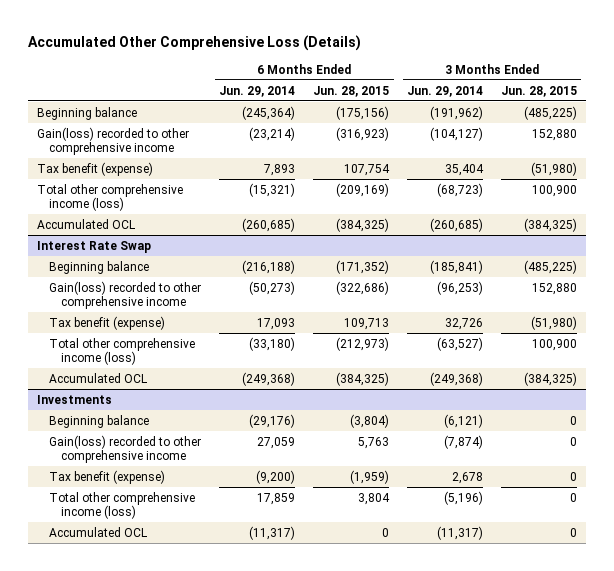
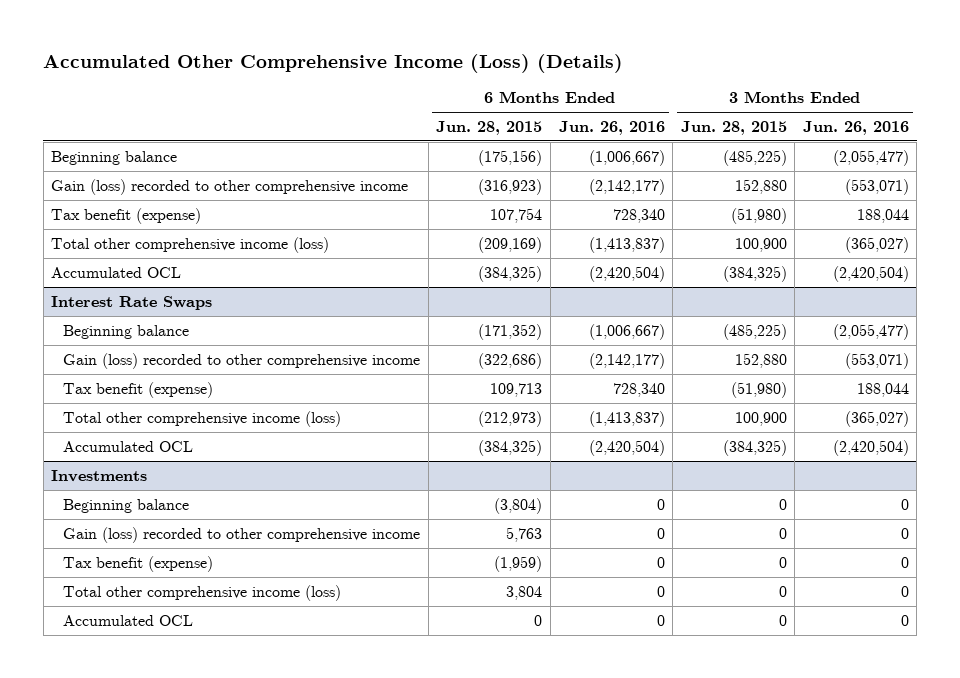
[28,35,362,52] Accumulated Other Comprehensive Loss (Details) -> [43,53,624,73] Accumulated Other Comprehensive Income (Loss) (Details)
[219,85,296,97] Jun. 29, 2014 -> none
[407,85,484,97] Jun. 29, 2014 -> none
none -> [558,120,665,135] Jun. 26, 2016
none -> [802,120,909,135] Jun. 26, 2016
[37,126,190,156] Gain(loss) recorded to other comprehensive income -> [51,178,409,195] Gain (loss) recorded to other comprehensive income
[37,240,152,253] Interest Rate Swap -> [51,295,213,310] Interest Rate Swaps
[49,280,202,310] Gain(loss) recorded to other comprehensive income -> [63,352,421,369] Gain (loss) recorded to other comprehensive income
[49,434,202,464] Gain(loss) recorded to other comprehensive income -> [63,526,421,543] Gain (loss) recorded to other comprehensive income

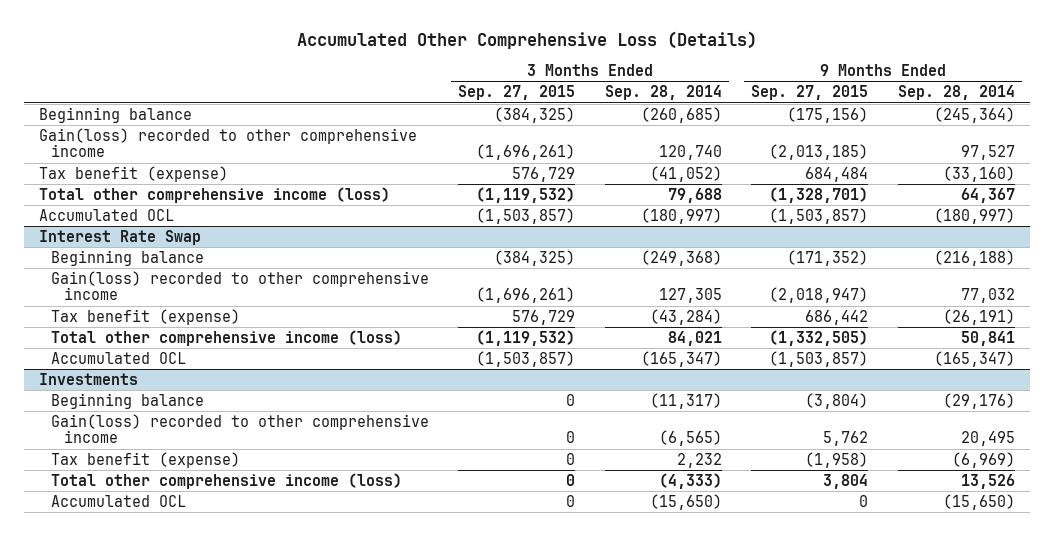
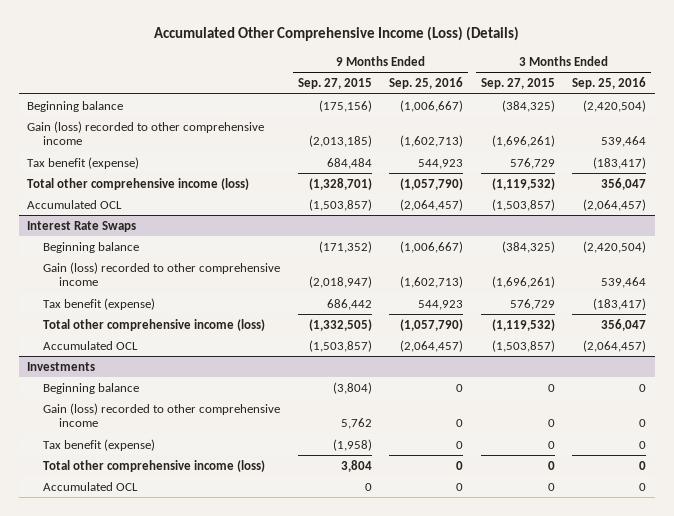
[296,30,757,49] Accumulated Other Comprehensive Loss (Details) -> [153,26,519,42] Accumulated Other Comprehensive Income (Loss) (Details)
[604,85,722,101] Sep. 28, 2014 -> none
[897,85,1015,101] Sep. 28, 2014 -> none
none -> [389,77,464,90] Sep. 25, 2016
none -> [572,77,647,90] Sep. 25, 2016
[38,127,417,158] Gain(loss) recorded to other comprehensive income -> [27,120,265,146] Gain (loss) recorded to other comprehensive income
[38,229,201,245] Interest Rate Swap -> [27,220,137,232] Interest Rate Swaps
[51,270,430,301] Gain(loss) recorded to other comprehensive income -> [43,261,281,287] Gain (loss) recorded to other comprehensive income
[51,413,430,444] Gain(loss) recorded to other comprehensive income -> [43,402,281,428] Gain (loss) recorded to other comprehensive income

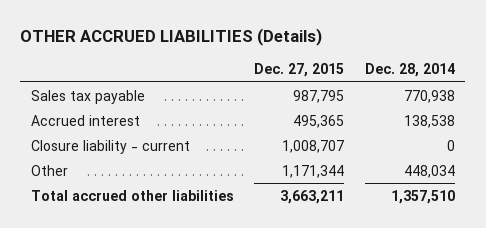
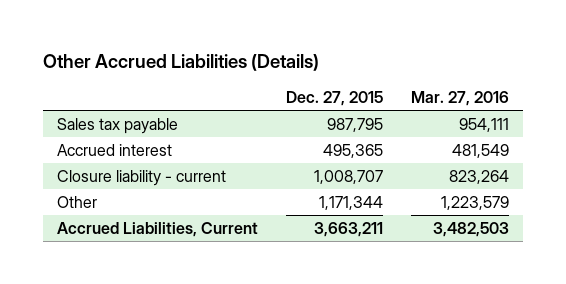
[20,28,323,47] OTHER ACCRUED LIABILITIES (Details) -> [42,53,319,71] Other Accrued Liabilities (Details)
[364,63,455,78] Dec. 28, 2014 -> none
none -> [410,90,509,106] Mar. 27, 2016
[30,189,234,201] Total accrued other liabilities -> [56,221,258,237] Accrued Liabilities, Current

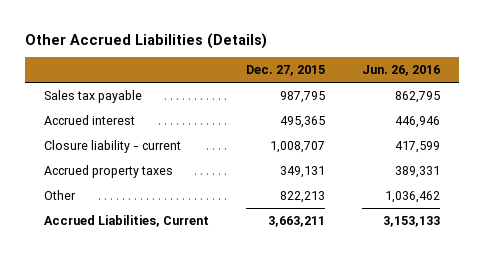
[410,90,509,106] Mar. 27, 2016 -> none
none -> [362,65,441,77] Jun. 26, 2016
none -> [43,164,173,178] Accrued property taxes
[318,195,383,210] 1,171,344 -> [279,190,325,203] 822,213

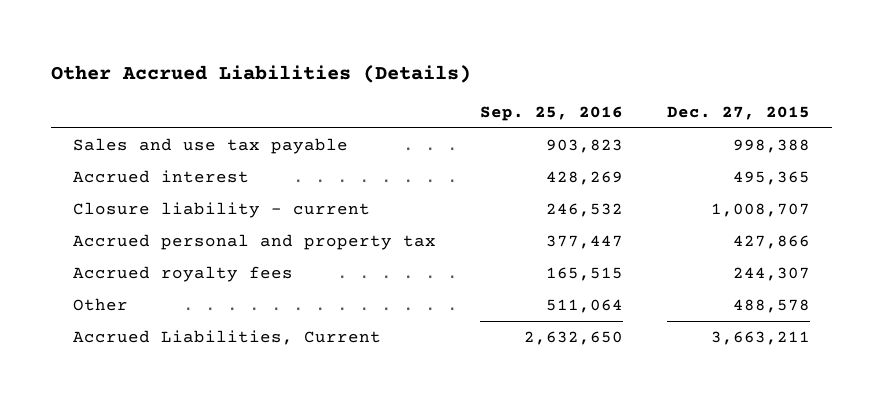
[362,65,441,77] Jun. 26, 2016 -> none
none -> [480,106,624,122] Sep. 25, 2016
[43,89,142,103] Sales tax payable -> [73,137,349,154] Sales and use tax payable
[279,90,325,103] 987,795 -> [733,138,811,153] 998,388
[43,164,173,178] Accrued property taxes -> [73,233,437,250] Accrued personal and property tax
[279,165,325,178] 349,131 -> [733,234,811,249] 427,866
none -> [73,265,294,282] Accrued royalty fees
[279,190,325,203] 822,213 -> [733,298,811,313] 488,578

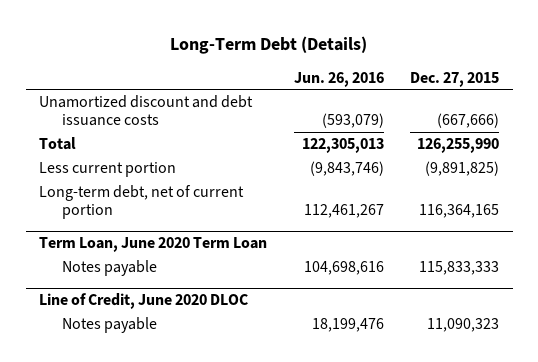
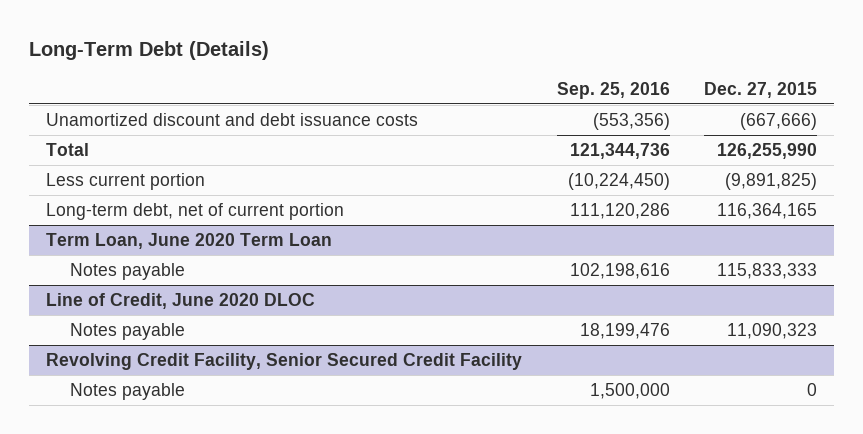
[293,71,384,87] Jun. 26, 2016 -> none
none -> [556,81,670,99] Sep. 25, 2016
none -> [46,353,523,371] Revolving Credit Facility, Senior Secured Credit Facility
none -> [69,383,185,401] Notes payable

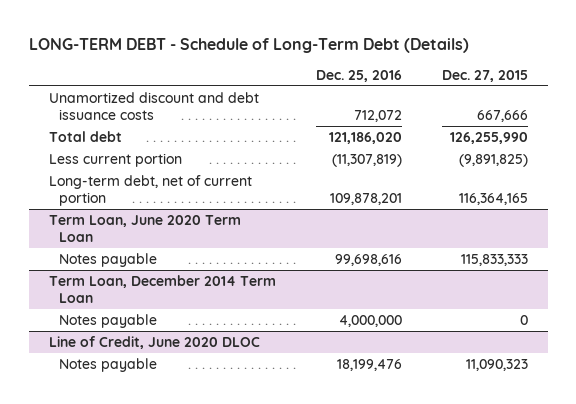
[29,41,270,61] Long-Term Debt (Details) -> [28,38,469,54] LONG-TERM DEBT - Schedule of Long-Term Debt (Details)
[556,81,670,99] Sep. 25, 2016 -> none
none -> [315,69,402,82] Dec. 25, 2016
[739,113,817,131] (667,666) -> [476,110,528,123] 667,666
[46,143,90,157] Total -> [48,130,122,142] Total debt
none -> [48,274,276,304] Term Loan, December 2014 Term Loan
none -> [59,313,158,328] Notes payable
[46,353,523,371] Revolving Credit Facility, Senior Secured Credit Facility -> none
[69,383,185,401] Notes payable -> none

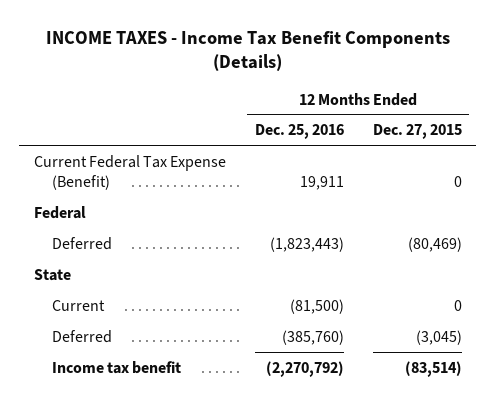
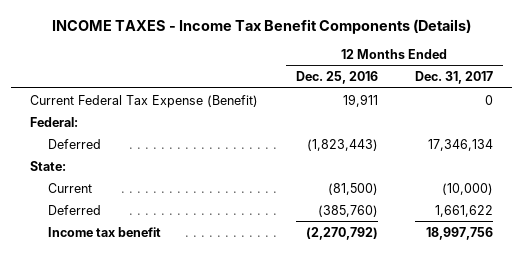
[372,124,462,140] Dec. 27, 2015 -> none
none -> [415,71,494,85] Dec. 31, 2017
[33,205,86,219] Federal -> [29,116,78,127] Federal:
[33,268,71,281] State -> [29,160,66,171] State:

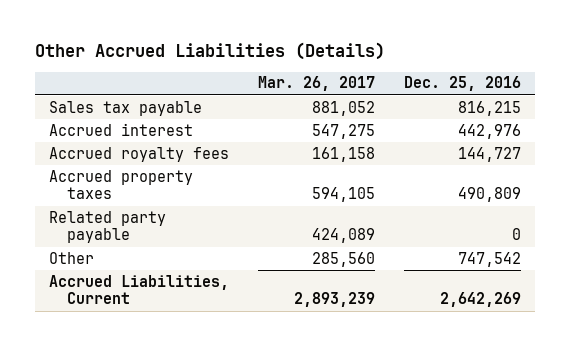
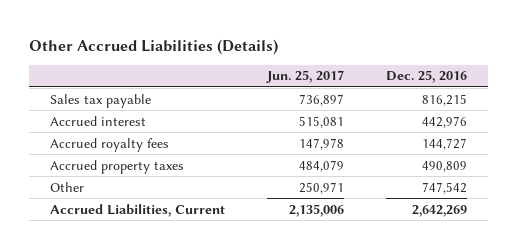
[258,76,376,92] Mar. 26, 2017 -> none
none -> [265,70,344,84] Jun. 25, 2017
[49,210,167,244] Related party payable -> none

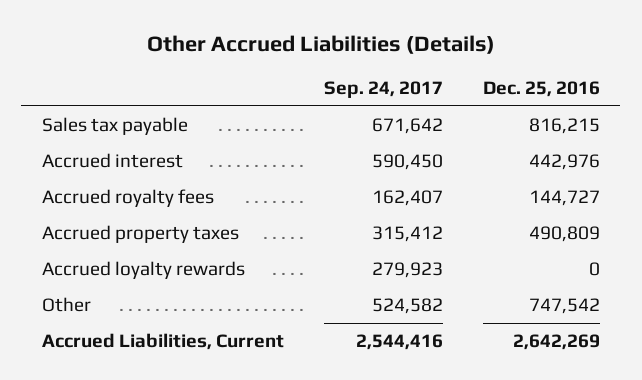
[265,70,344,84] Jun. 25, 2017 -> none
none -> [323,81,443,99] Sep. 24, 2017
none -> [41,261,245,280] Accrued loyalty rewards

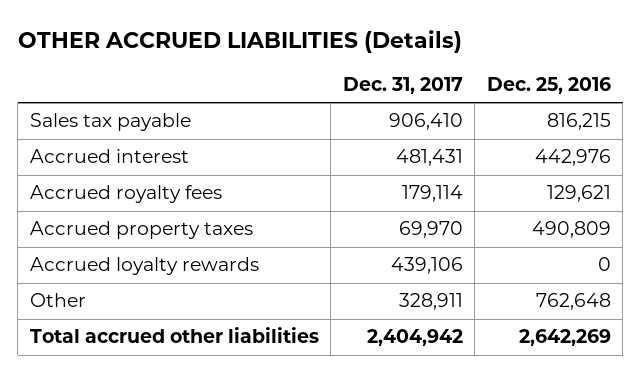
[146,34,495,54] Other Accrued Liabilities (Details) -> [17,29,462,53] OTHER ACCRUED LIABILITIES (Details)
[323,81,443,99] Sep. 24, 2017 -> none
none -> [342,77,463,95] Dec. 31, 2017
[529,190,601,207] 144,727 -> [546,185,611,203] 129,621
[529,298,601,315] 747,542 -> [535,293,611,311] 762,648
[41,333,284,351] Accrued Liabilities, Current -> [29,327,319,344] Total accrued other liabilities

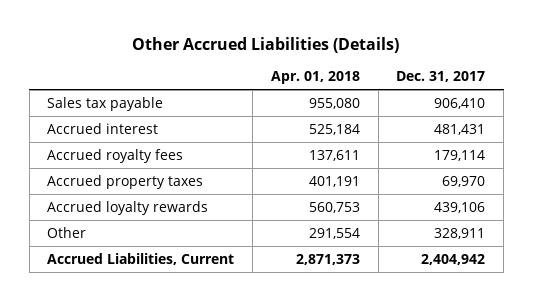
[17,29,462,53] OTHER ACCRUED LIABILITIES (Details) -> [132,36,400,53] Other Accrued Liabilities (Details)
[486,77,611,95] Dec. 25, 2016 -> none
none -> [270,70,360,84] Apr. 01, 2018
[29,327,319,344] Total accrued other liabilities -> [47,252,235,265] Accrued Liabilities, Current

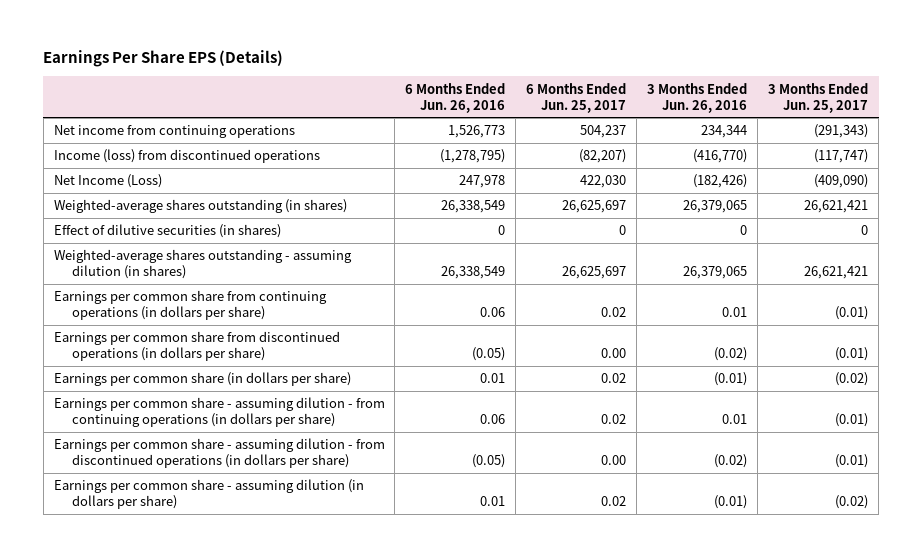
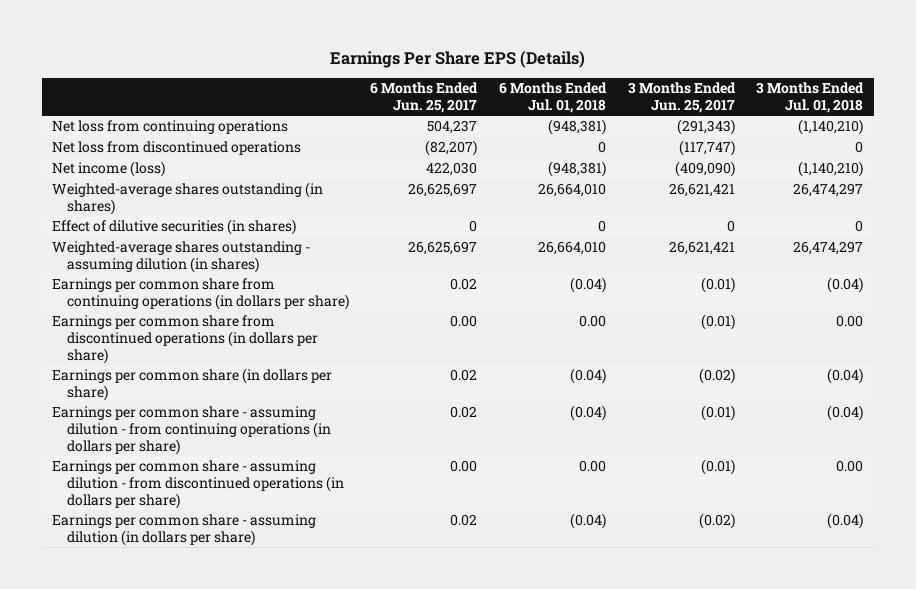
[405,82,506,113] 6 Months Ended Jun. 26, 2016 -> none
[647,82,748,113] 3 Months Ended Jun. 26, 2016 -> none
none -> [499,82,608,113] 6 Months Ended Jul. 01, 2018
none -> [756,82,865,113] 3 Months Ended Jul. 01, 2018
[53,125,295,139] Net income from continuing operations -> [52,120,289,135] Net loss from continuing operations
[53,149,320,164] Income (loss) from discontinued operations -> [52,141,302,156] Net loss from discontinued operations
[53,174,162,189] Net Income (Loss) -> [52,161,166,178] Net income (loss)

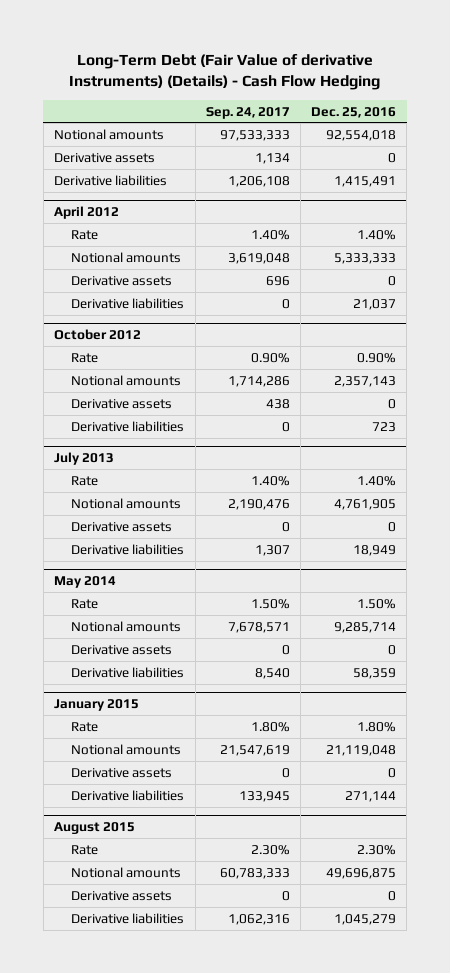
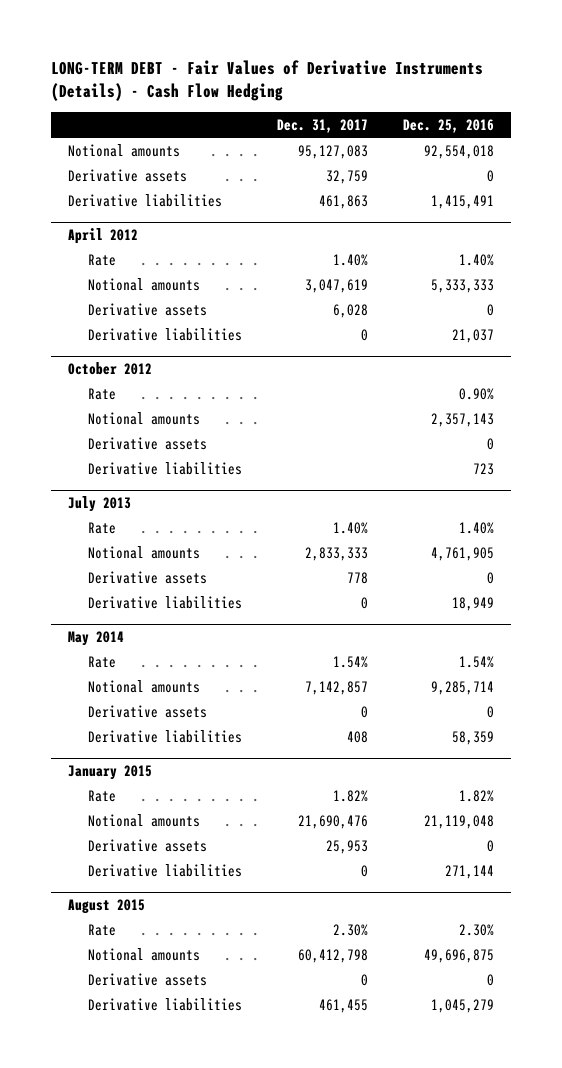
[69,53,381,90] Long-Term Debt (Fair Value of derivative Instruments) (Details) - Cash Flow Hedging -> [50,59,483,101] LONG-TERM DEBT - Fair Values of Derivative Instruments (Details) - Cash Flow Hedging
[205,106,290,119] Sep. 24, 2017 -> none
none -> [276,118,368,133] Dec. 31, 2017
[357,598,397,609] 1.50% -> [458,655,494,668] 1.54%
[357,721,397,732] 1.80% -> [458,789,494,802] 1.82%

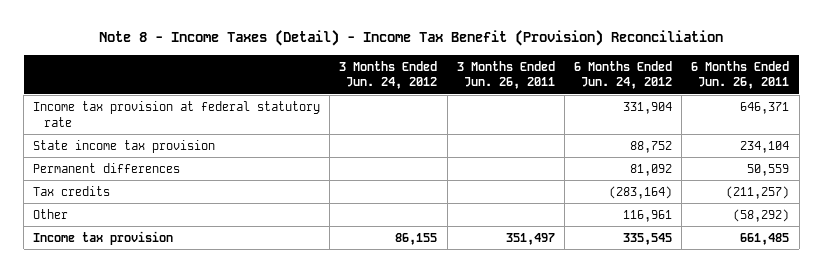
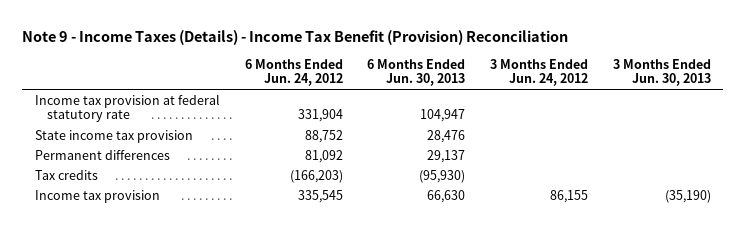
[99,30,724,47] Note 8 - Income Taxes (Detail) - Income Tax Benefit (Provision) Reconciliation -> [22,29,569,45] Note 9 - Income Taxes (Details) - Income Tax Benefit (Provision) Reconciliation
[456,60,555,90] 3 Months Ended Jun. 26, 2011 -> none
[691,60,790,90] 6 Months Ended Jun. 26, 2011 -> none
none -> [367,58,466,87] 6 Months Ended Jun. 30, 2013
none -> [612,58,711,87] 3 Months Ended Jun. 30, 2013
[33,208,69,219] Other -> none
[609,185,673,199] (283,164) -> [289,169,343,183] (166,203)

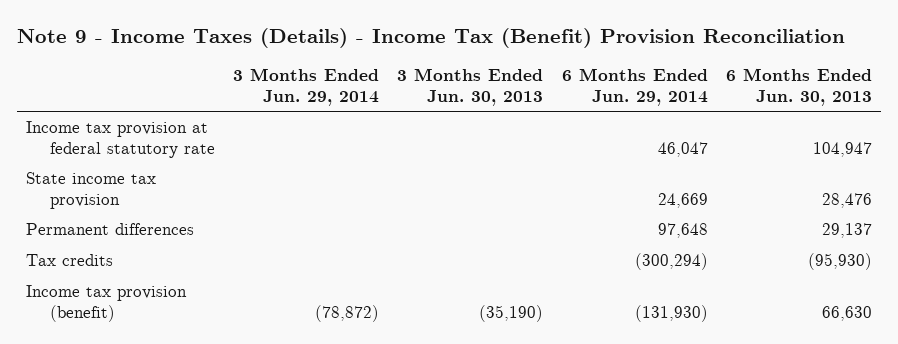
[22,29,569,45] Note 9 - Income Taxes (Details) - Income Tax Benefit (Provision) Reconciliation -> [16,28,845,49] Note 9 - Income Taxes (Details) - Income Tax (Benefit) Provision Reconciliation
[244,58,343,87] 6 Months Ended Jun. 24, 2012 -> none
[490,58,589,87] 3 Months Ended Jun. 24, 2012 -> none
none -> [232,68,379,106] 3 Months Ended Jun. 29, 2014
none -> [561,68,708,106] 6 Months Ended Jun. 29, 2014
[34,189,160,203] Income tax provision -> [26,285,188,322] Income tax provision (benefit)

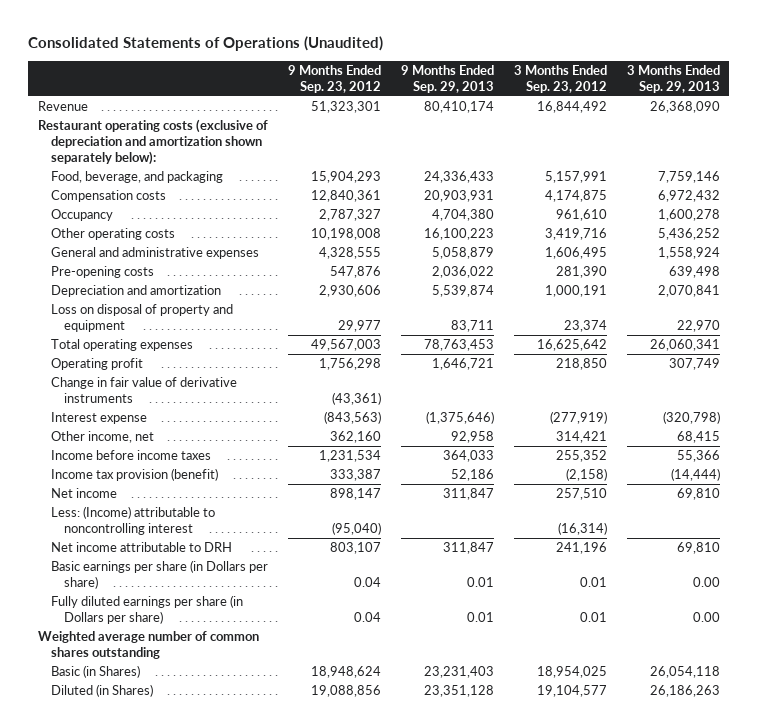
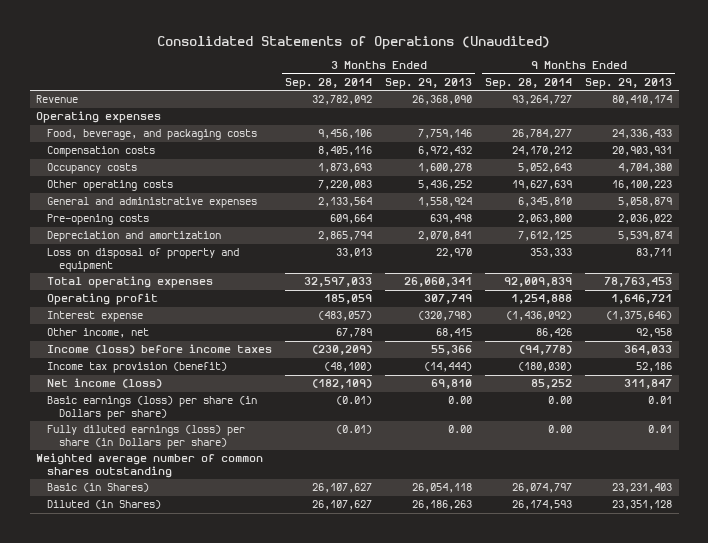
[287,64,381,93] 9 Months Ended Sep. 23, 2012 -> none
[513,64,607,93] 3 Months Ended Sep. 23, 2012 -> none
none -> [285,77,373,89] Sep. 28, 2014
none -> [485,77,573,89] Sep. 28, 2014
[37,119,268,166] Restaurant operating costs (exclusive of depreciation and amortization shown separately below): -> none
none -> [36,111,162,124] Operating expenses
[50,171,223,184] Food, beverage, and packaging -> [47,129,258,141] Food, beverage, and packaging costs
[50,209,113,222] Occupancy -> [47,163,138,175] Occupancy costs
[50,377,237,404] Change in fair value of derivative instruments -> none
[50,450,211,461] Income before income taxes -> [47,344,273,355] Income (loss) before income taxes
[50,488,117,499] Net income -> none
[50,506,215,536] Less: (Income) attributable to noncontrolling interest -> none
[50,542,232,553] Net income attributable to DRH -> [47,378,163,389] Net income (loss)
[50,560,268,590] Basic earnings per share (in Dollars per share) -> [47,396,258,420] Basic earnings (loss) per share (in Dollars per share)
[50,595,243,625] Fully diluted earnings per share (in Dollars per share) -> [47,425,246,449] Fully diluted earnings (loss) per share (in Dollars per share)

